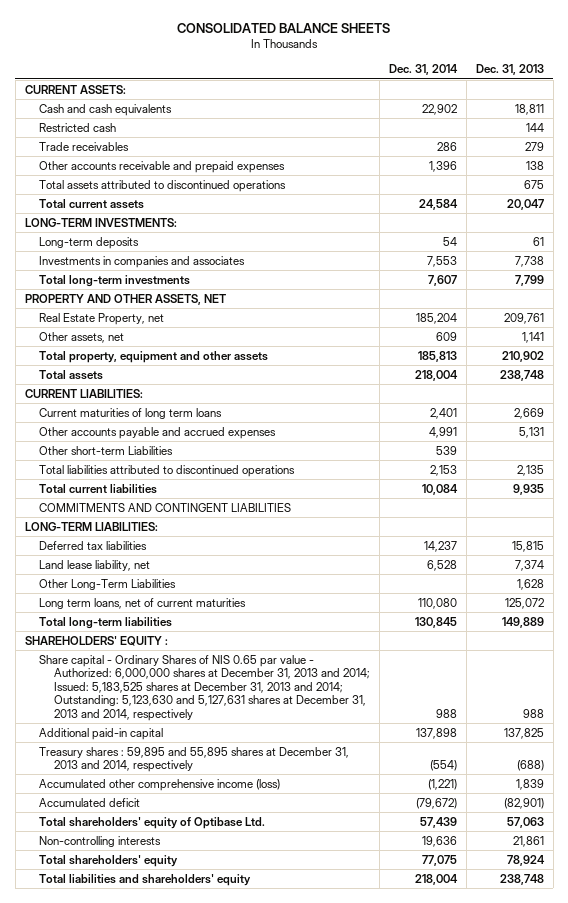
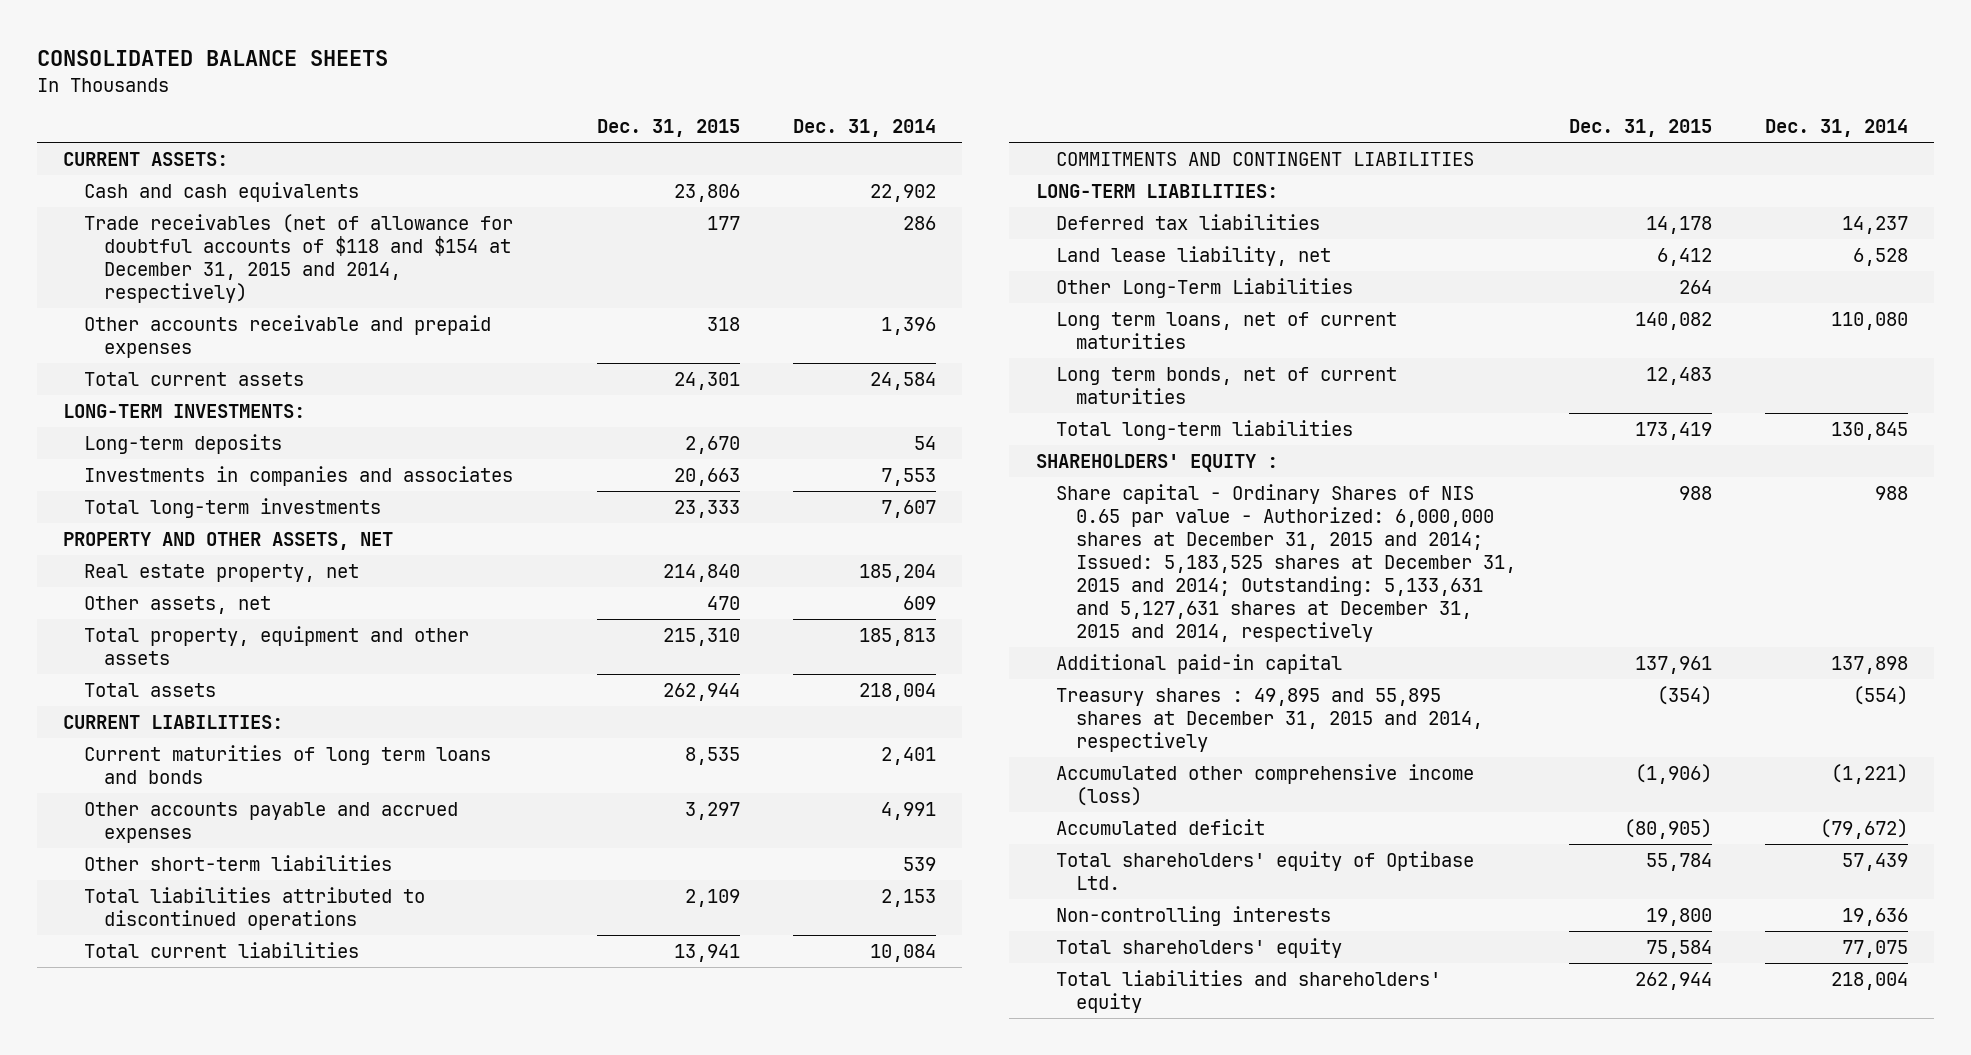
[475,64,544,76] Dec. 31, 2013 -> none
none -> [597,119,741,138] Dec. 31, 2015
[39,122,117,132] Restricted cash -> none
[39,141,130,151] Trade receivables -> [83,213,513,303] Trade receivables (net of allowance for doubtful accounts of $118 and $154 at December 31, 2015 and 2014, respectively)
[39,179,287,192] Total assets attributed to discontinued operations -> none
[39,312,165,325] Real Estate Property, net -> [83,563,359,582] Real estate property, net
[39,407,223,419] Current maturities of long term loans -> [83,744,491,784] Current maturities of long term loans and bonds
[39,445,174,455] Other short-term Liabilities -> [83,854,392,871] Other short-term liabilities
none -> [1055,366,1397,404] Long term bonds, net of current maturities
[39,654,370,721] Share capital - Ordinary Shares of NIS 0.65 par value - Authorized: 6,000,000 shares at December 31, 2013 and 2014; Issued: 5,183,525 shares at December 31, 2013 and 2014; Outstanding: 5,123,630 and 5,127,631 shares at December 31, 2013 and 2014, respectively -> [1055,483,1517,642] Share capital - Ordinary Shares of NIS 0.65 par value - Authorized: 6,000,000 shares at December 31, 2015 and 2014; Issued: 5,183,525 shares at December 31, 2015 and 2014; Outstanding: 5,133,631 and 5,127,631 shares at December 31, 2015 and 2014, respectively
[39,746,350,773] Treasury shares : 59,895 and 55,895 shares at December 31, 2013 and 2014, respectively -> [1055,687,1484,752] Treasury shares : 49,895 and 55,895 shares at December 31, 2015 and 2014, respectively

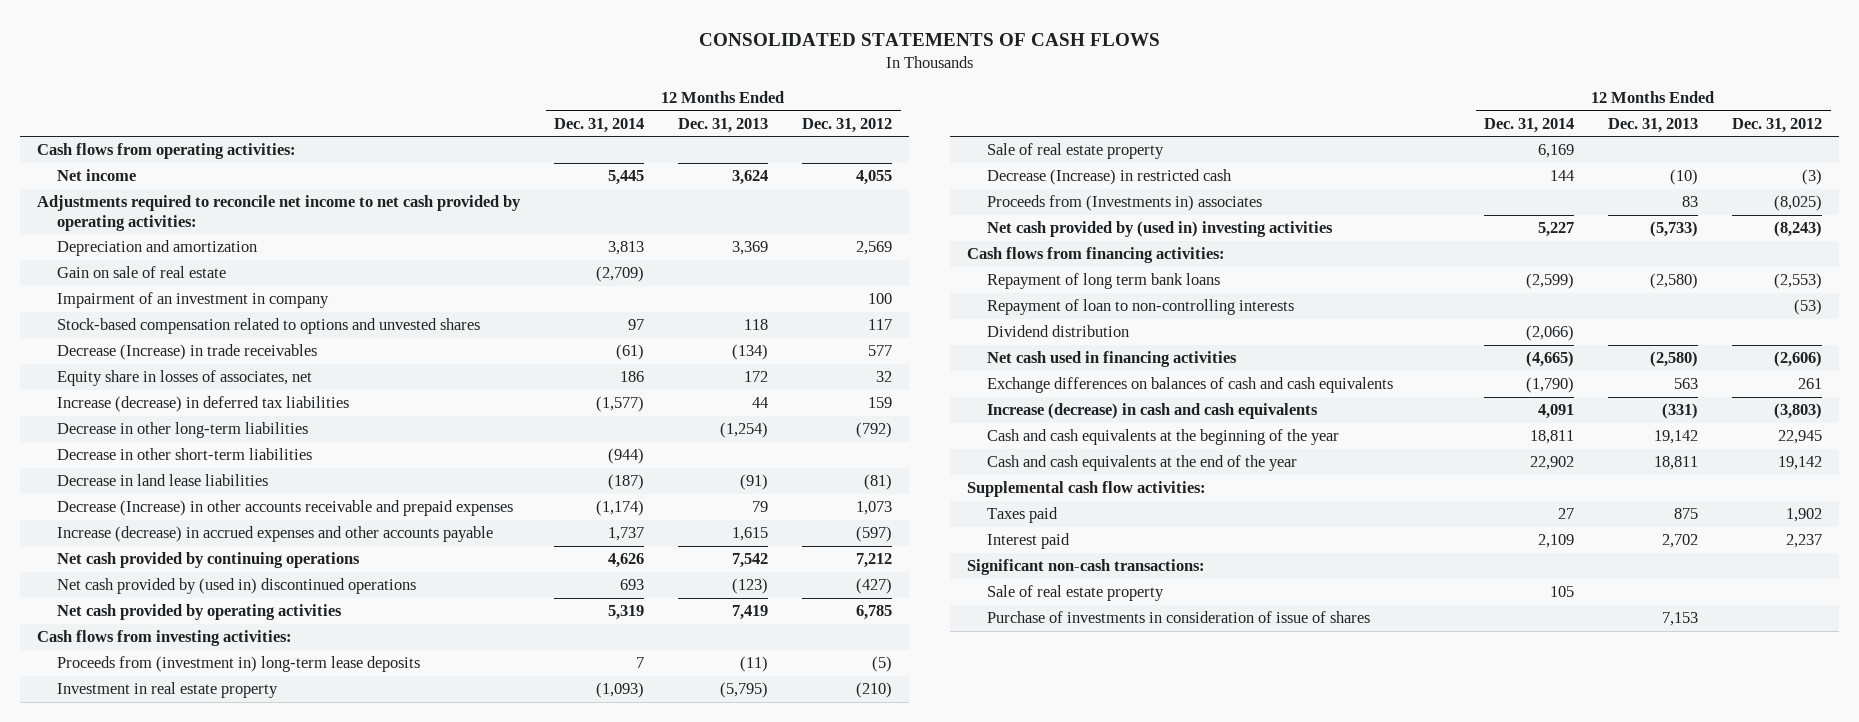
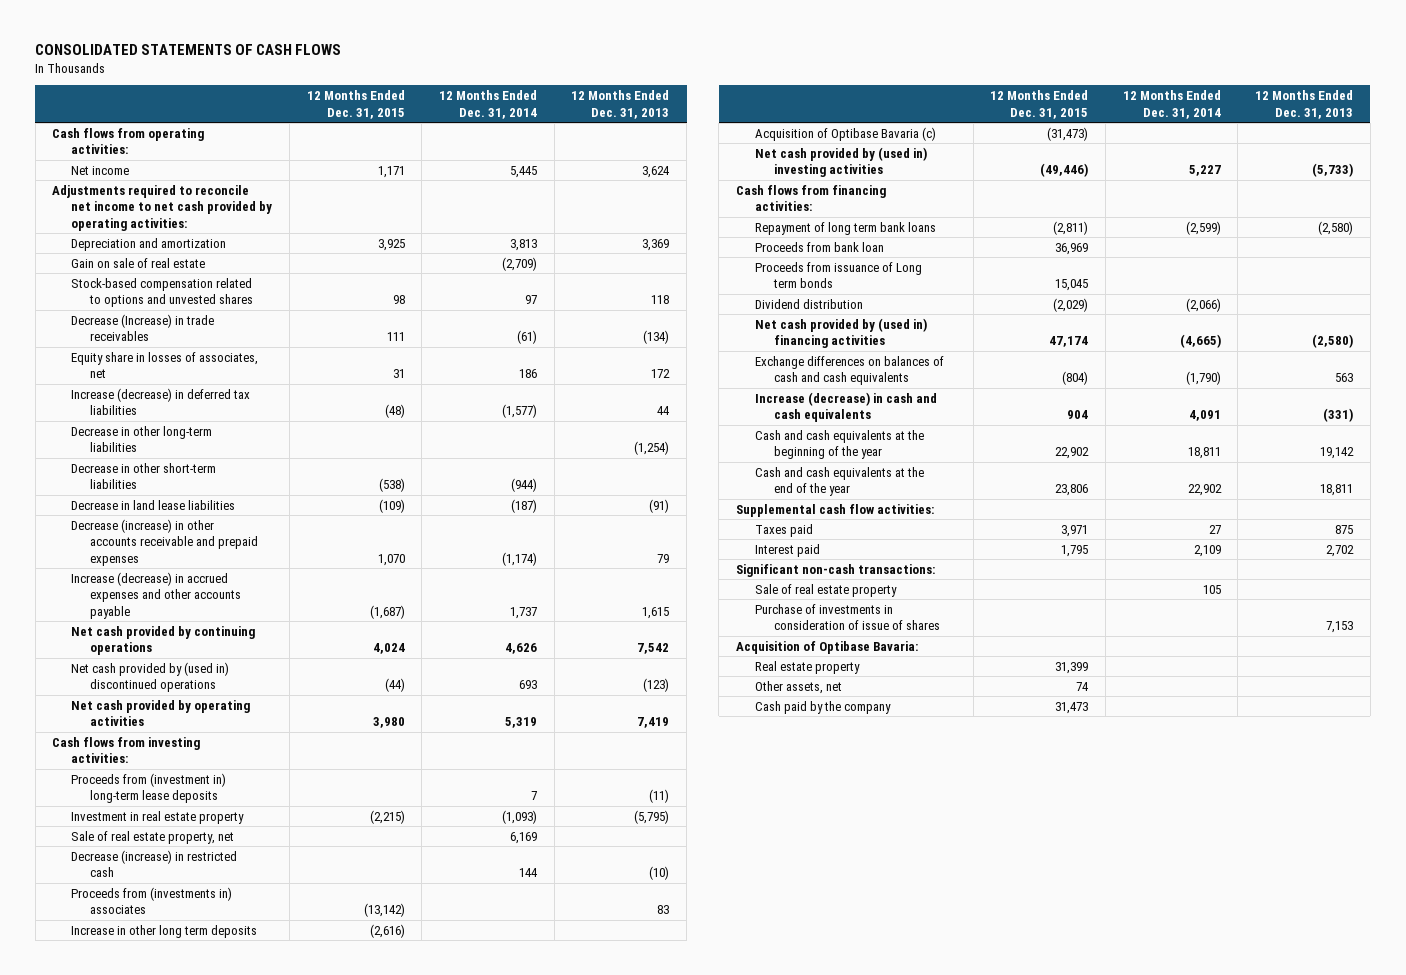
[802,117,893,133] Dec. 31, 2012 -> none
none -> [306,90,405,119] 12 Months Ended Dec. 31, 2015
[57,292,330,309] Impairment of an investment in company -> none
[57,500,514,517] Decrease (Increase) in other accounts receivable and prepaid expenses -> [71,518,258,566] Decrease (increase) in other accounts receivable and prepaid expenses
[987,143,1165,160] Sale of real estate property -> [71,830,235,844] Sale of real estate property, net
[987,169,1233,186] Decrease (Increase) in restricted cash -> [71,849,238,878] Decrease (increase) in restricted cash
[987,195,1263,212] Proceeds from (Investments in) associates -> [71,886,233,915] Proceeds from (investments in) associates
none -> [71,924,258,938] Increase in other long term deposits
none -> [754,126,936,141] Acquisition of Optibase Bavaria (c)
[987,299,1295,316] Repayment of loan to non-controlling interests -> none
none -> [754,241,884,252] Proceeds from bank loan
none -> [754,261,922,289] Proceeds from issuance of Long term bonds
[987,351,1238,368] Net cash used in financing activities -> [754,317,927,349] Net cash provided by (used in) financing activities
none -> [736,640,919,654] Acquisition of Optibase Bavaria:
none -> [754,660,860,674] Real estate property
none -> [754,680,842,694] Other assets, net
none -> [754,700,891,714] Cash paid by the company

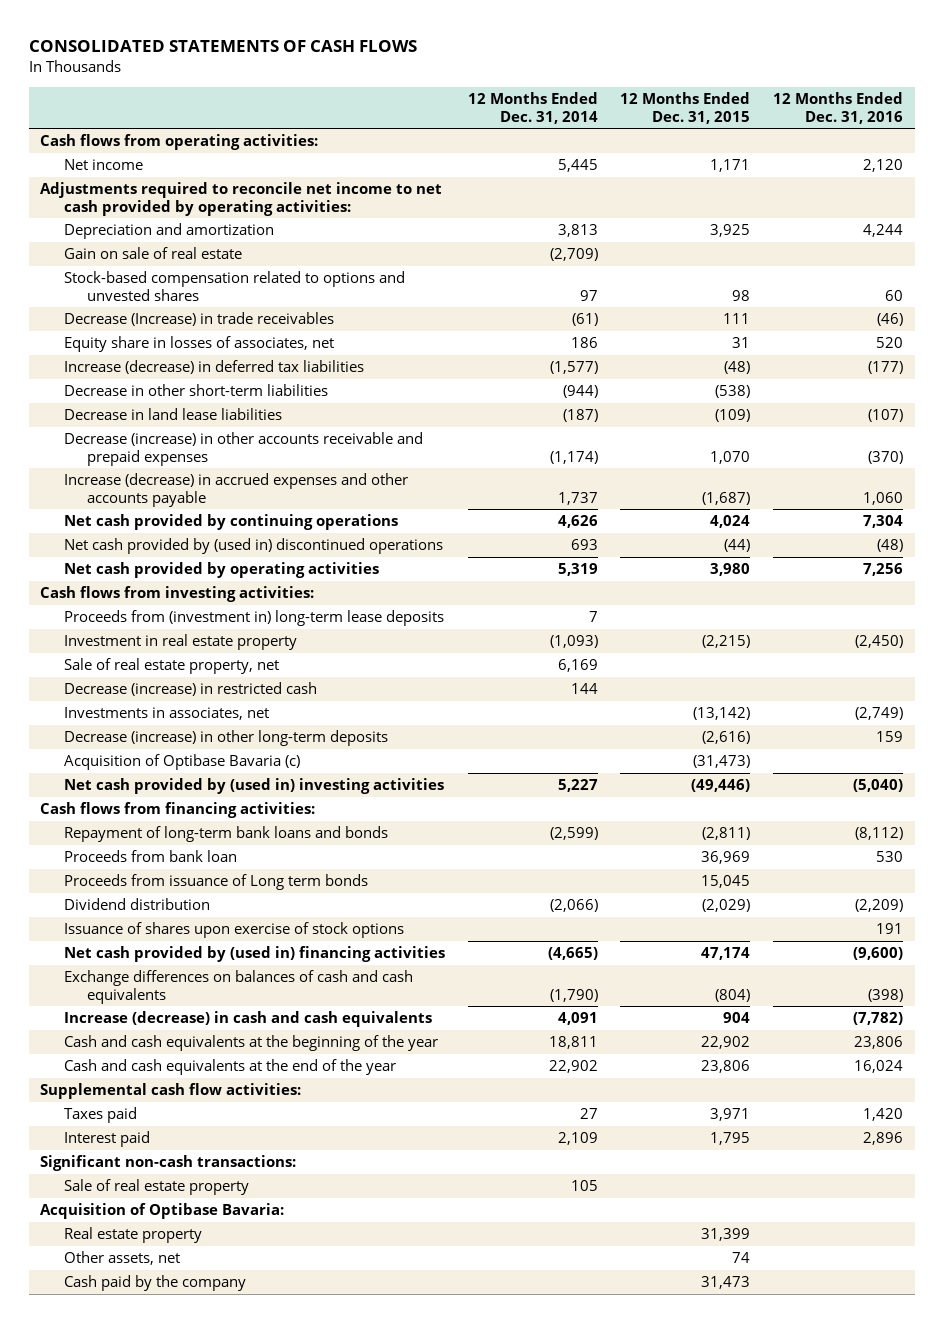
[571,90,670,119] 12 Months Ended Dec. 31, 2013 -> none
none -> [773,92,904,124] 12 Months Ended Dec. 31, 2016
[71,425,213,453] Decrease in other long-term liabilities -> none
[71,886,233,915] Proceeds from (investments in) associates -> [63,707,269,721] Investments in associates, net
[71,924,258,938] Increase in other long term deposits -> [63,730,388,747] Decrease (increase) in other long-term deposits
[754,221,936,235] Repayment of long term bank loans -> [63,826,388,843] Repayment of long-term bank loans and bonds
none -> [63,922,404,939] Issuance of shares upon exercise of stock options
[754,603,940,631] Purchase of investments in consideration of issue of shares -> none

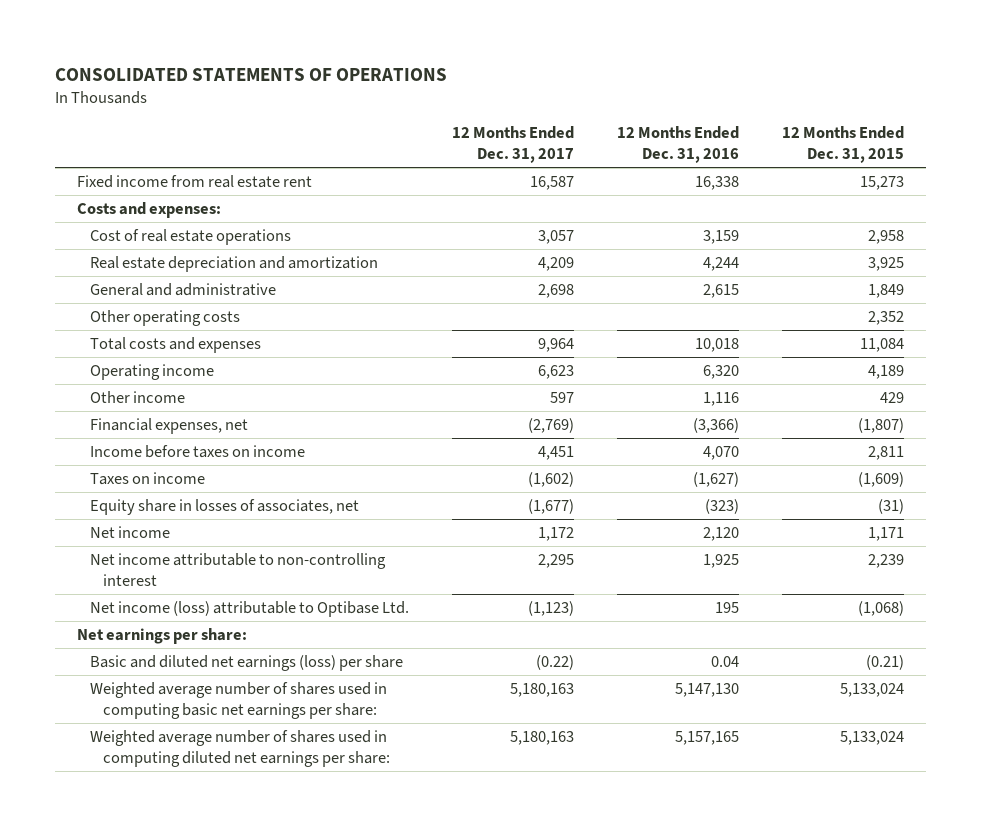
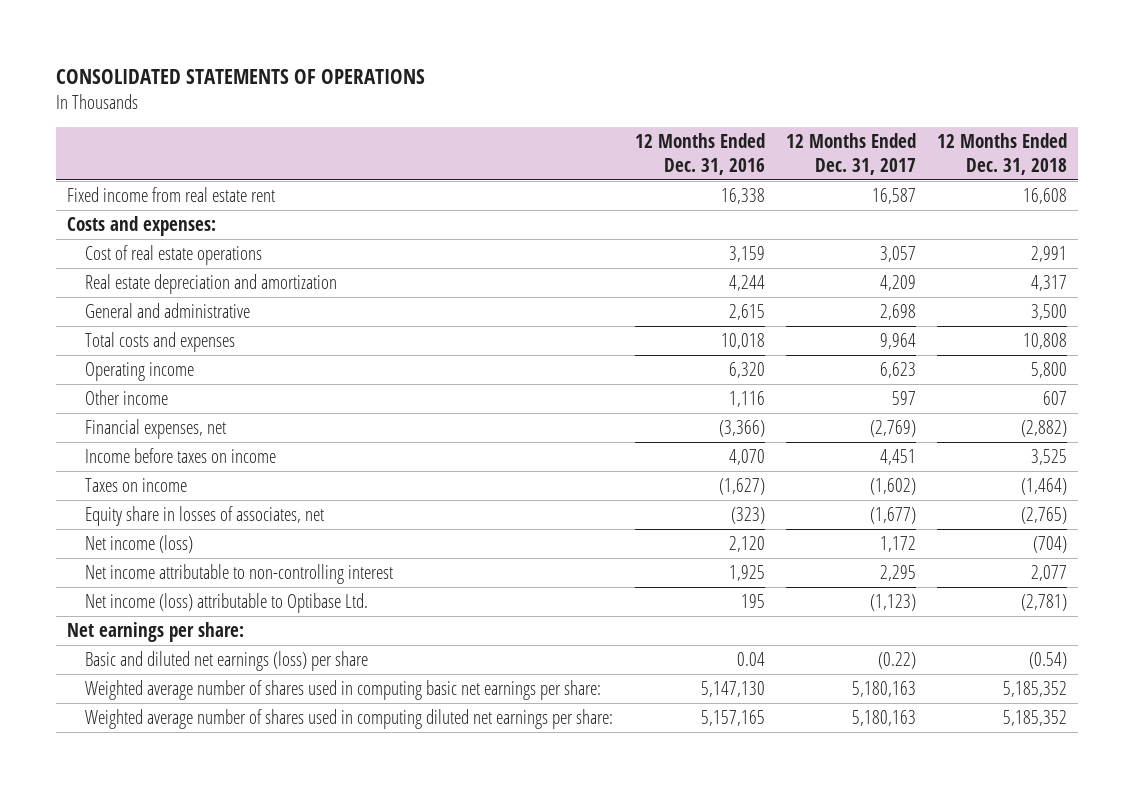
[782,126,905,164] 12 Months Ended Dec. 31, 2015 -> none
none -> [937,133,1068,176] 12 Months Ended Dec. 31, 2018
[89,310,240,327] Other operating costs -> none
[89,526,170,539] Net income -> [85,534,194,553] Net income (loss)

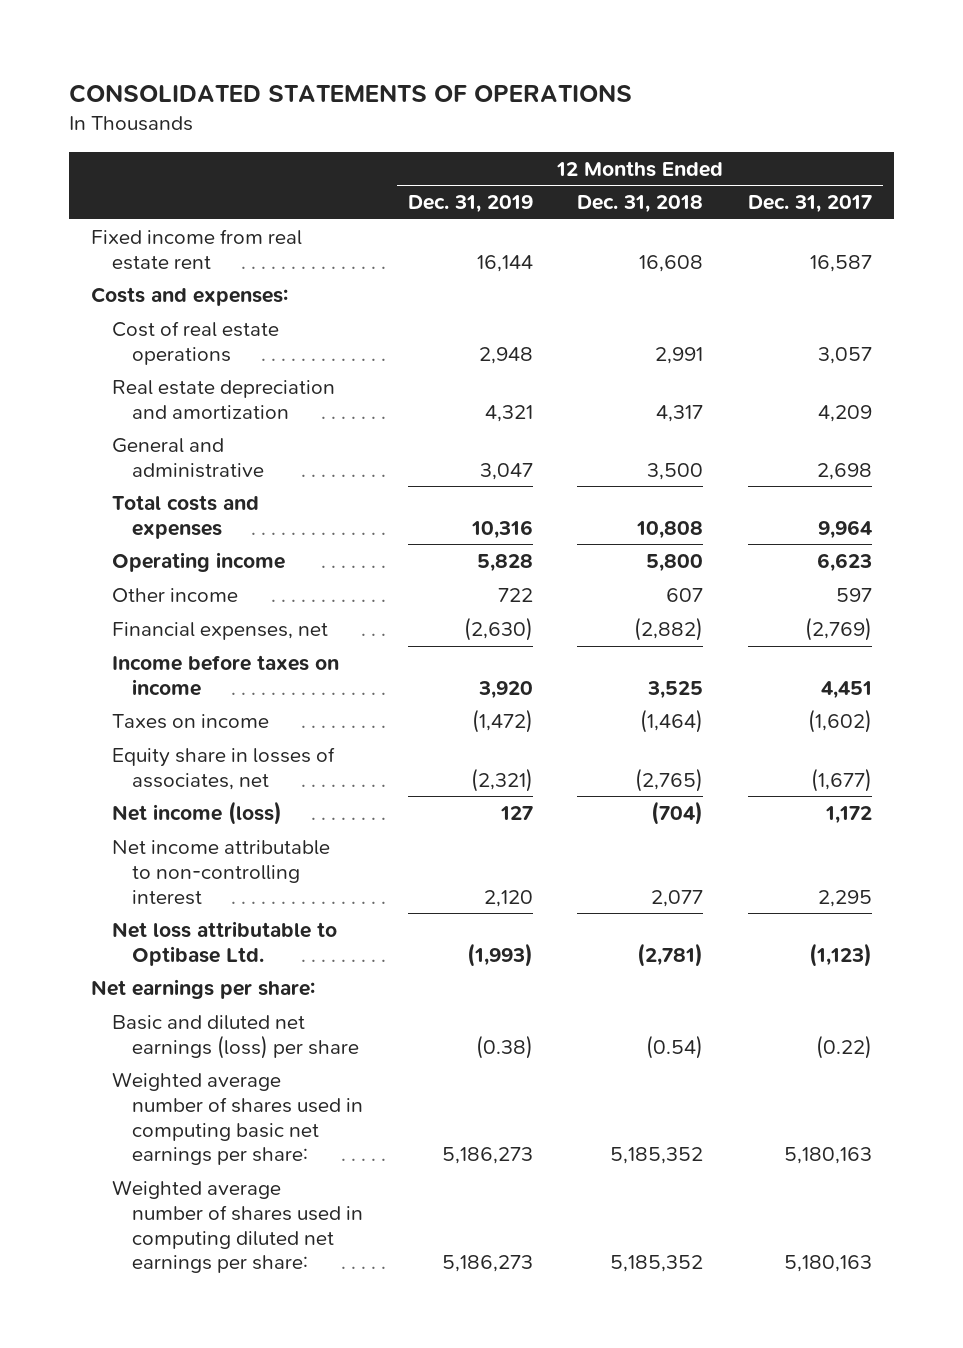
[634,133,765,176] 12 Months Ended Dec. 31, 2016 -> none
none -> [407,195,533,214] Dec. 31, 2019
[85,592,369,613] Net income (loss) attributable to Optibase Ltd. -> [111,921,337,966] Net loss attributable to Optibase Ltd.

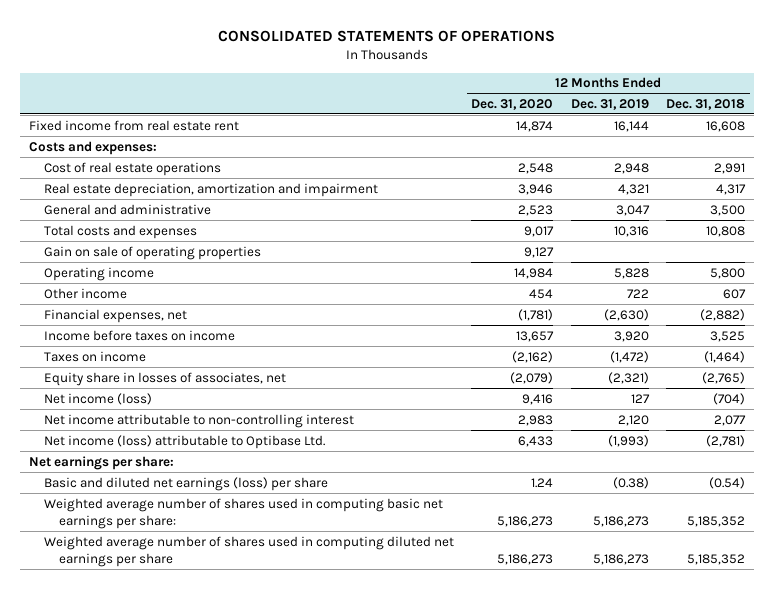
[748,195,873,214] Dec. 31, 2017 -> none
none -> [471,98,554,110] Dec. 31, 2020
[111,380,335,419] Real estate depreciation and amortization -> [43,182,378,197] Real estate depreciation, amortization and impairment
none -> [43,245,261,260] Gain on sale of operating properties
[111,921,337,966] Net loss attributable to Optibase Ltd. -> [43,434,325,449] Net income (loss) attributable to Optibase Ltd.
[111,1180,364,1274] Weighted average number of shares used in computing diluted net earnings per share: -> [43,535,454,567] Weighted average number of shares used in computing diluted net earnings per share

